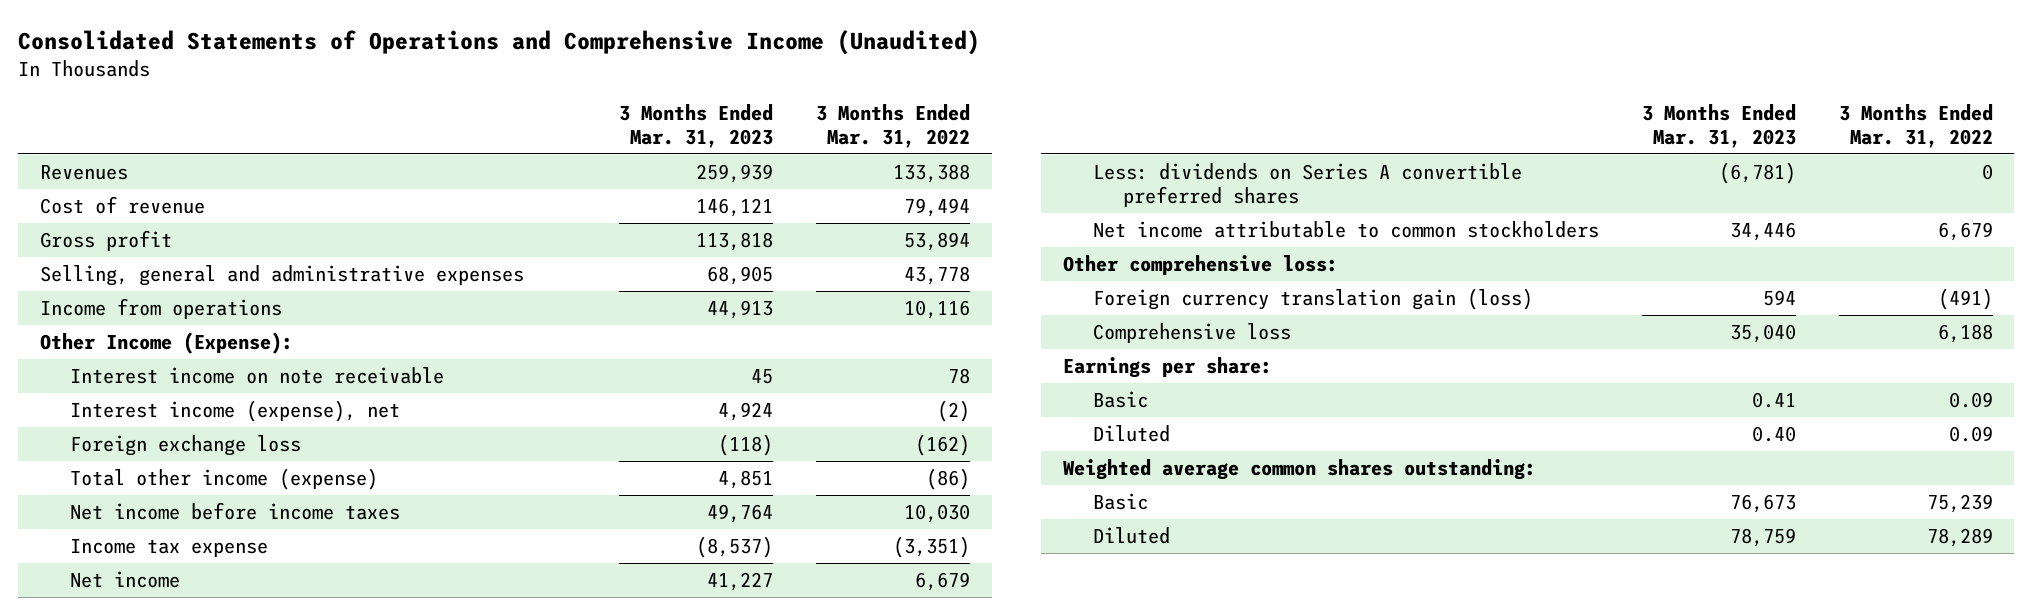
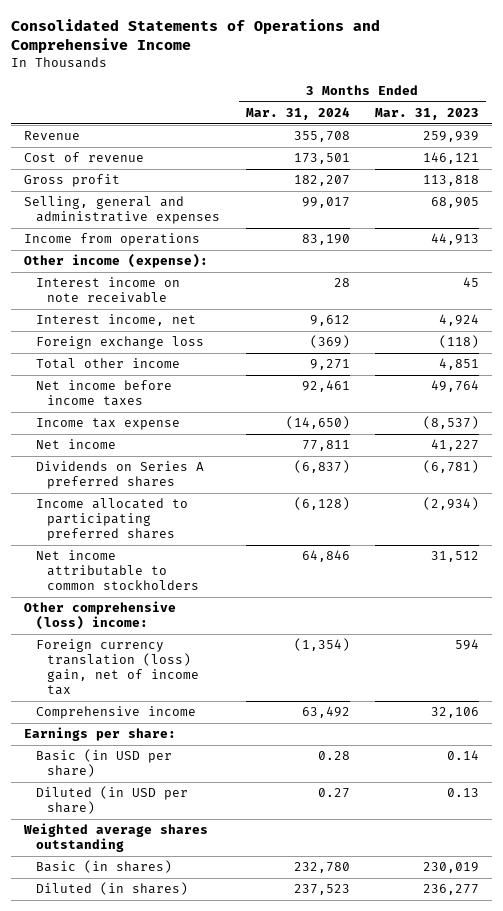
[18,30,981,56] Consolidated Statements of Operations and Comprehensive Income (Unaudited) -> [11,18,381,53] Consolidated Statements of Operations and Comprehensive Income
[816,103,971,148] 3 Months Ended Mar. 31, 2022 -> none
none -> [245,106,350,120] Mar. 31, 2024
[39,164,128,180] Revenues -> [24,131,81,141] Revenue
[39,331,293,354] Other Income (Expense): -> [24,254,209,269] Other income (expense):
[70,399,401,422] Interest income (expense), net -> [35,314,196,327] Interest income, net
[70,467,379,490] Total other income (expense) -> [35,358,180,370] Total other income
[1092,162,1522,208] Less: dividends on Series A convertible preferred shares -> [35,461,204,490] Dividends on Series A preferred shares
none -> [35,498,188,542] Income allocated to participating preferred shares
[1729,221,1796,241] 34,446 -> [431,551,480,563] 31,512
[1062,254,1338,275] Other comprehensive loss: -> [24,601,177,631] Other comprehensive (loss) income:
[1092,287,1533,310] Foreign currency translation gain (loss) -> [35,639,200,695] Foreign currency translation (loss) gain, net of income tax
[1092,322,1291,343] Comprehensive loss -> [35,706,196,720] Comprehensive income
[1729,323,1796,343] 35,040 -> [431,707,480,719] 32,106
[1092,390,1148,408] Basic -> [35,749,172,778] Basic (in USD per share)
[1751,391,1796,408] 0.41 -> [447,750,480,761] 0.14
[1092,424,1170,442] Diluted -> [35,786,188,815] Diluted (in USD per share)
[1751,425,1796,442] 0.40 -> [447,788,480,798] 0.13
[1062,458,1536,480] Weighted average common shares outstanding: -> [23,823,209,853] Weighted average shares outstanding
[1092,492,1148,510] Basic -> [35,860,172,874] Basic (in shares)
[1729,493,1796,513] 76,673 -> [423,862,480,874] 230,019
[1092,526,1170,544] Diluted -> [35,882,188,896] Diluted (in shares)
[1729,527,1796,547] 78,759 -> [423,884,480,896] 236,277

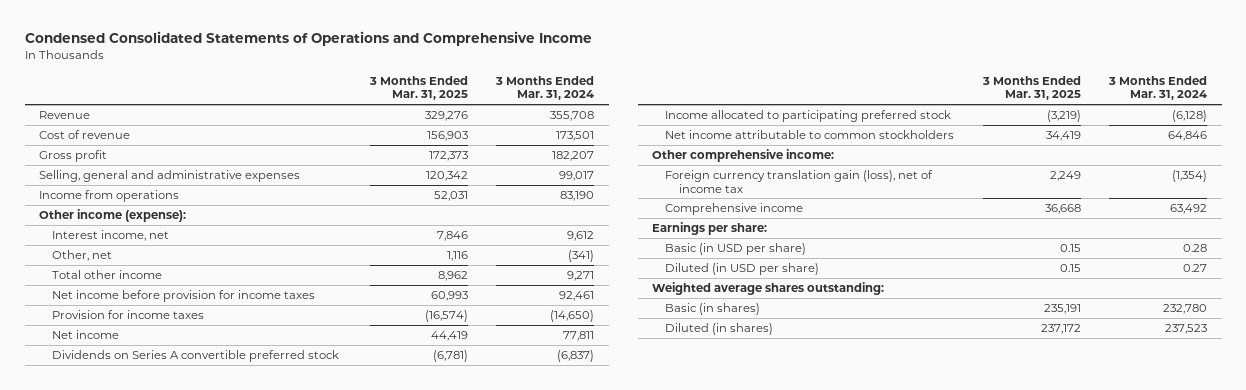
[11,18,381,53] Consolidated Statements of Operations and Comprehensive Income -> [24,31,592,47] Condensed Consolidated Statements of Operations and Comprehensive Income
[375,107,480,120] Mar. 31, 2023 -> none
none -> [368,75,468,101] 3 Months Ended Mar. 31, 2025
[35,277,180,304] Interest income on note receivable -> none
[35,336,204,350] Foreign exchange loss -> none
none -> [52,250,113,262] Other, net
[35,380,172,407] Net income before income taxes -> [52,290,316,303] Net income before provision for income taxes
[35,418,180,431] Income tax expense -> [52,310,205,320] Provision for income taxes
[35,461,204,490] Dividends on Series A preferred shares -> [52,350,340,363] Dividends on Series A convertible preferred stock
[35,498,188,542] Income allocated to participating preferred shares -> [665,110,952,123] Income allocated to participating preferred stock
[24,601,177,631] Other comprehensive (loss) income: -> [652,149,835,163] Other comprehensive income:
[35,639,200,695] Foreign currency translation (loss) gain, net of income tax -> [665,170,934,193] Foreign currency translation gain (loss), net of income tax
[23,823,209,853] Weighted average shares outstanding -> [652,282,885,296] Weighted average shares outstanding:

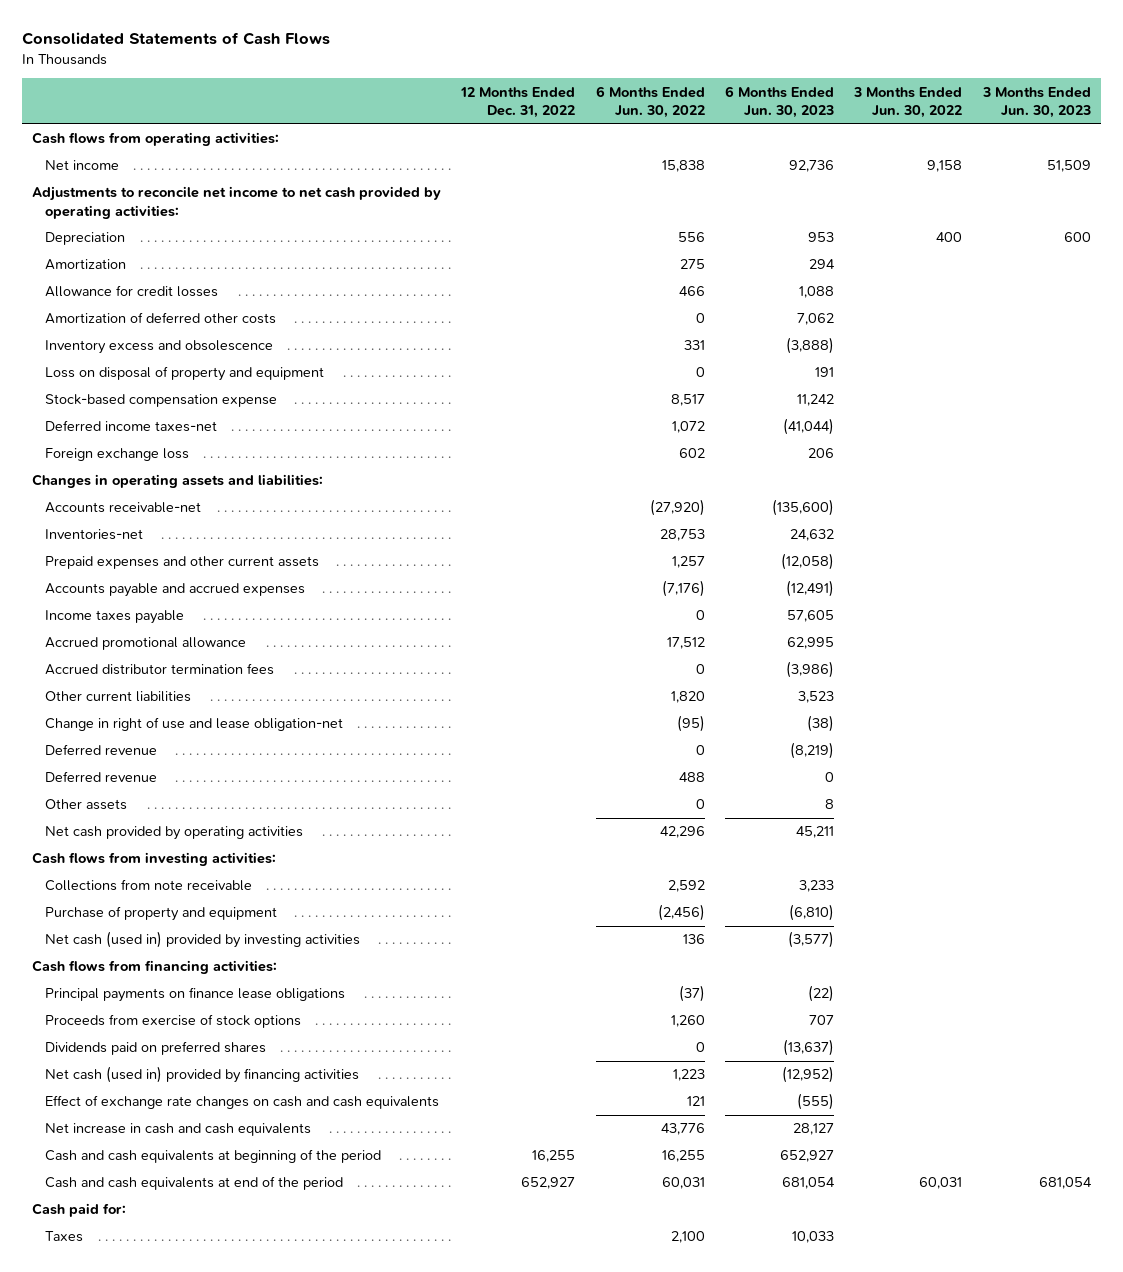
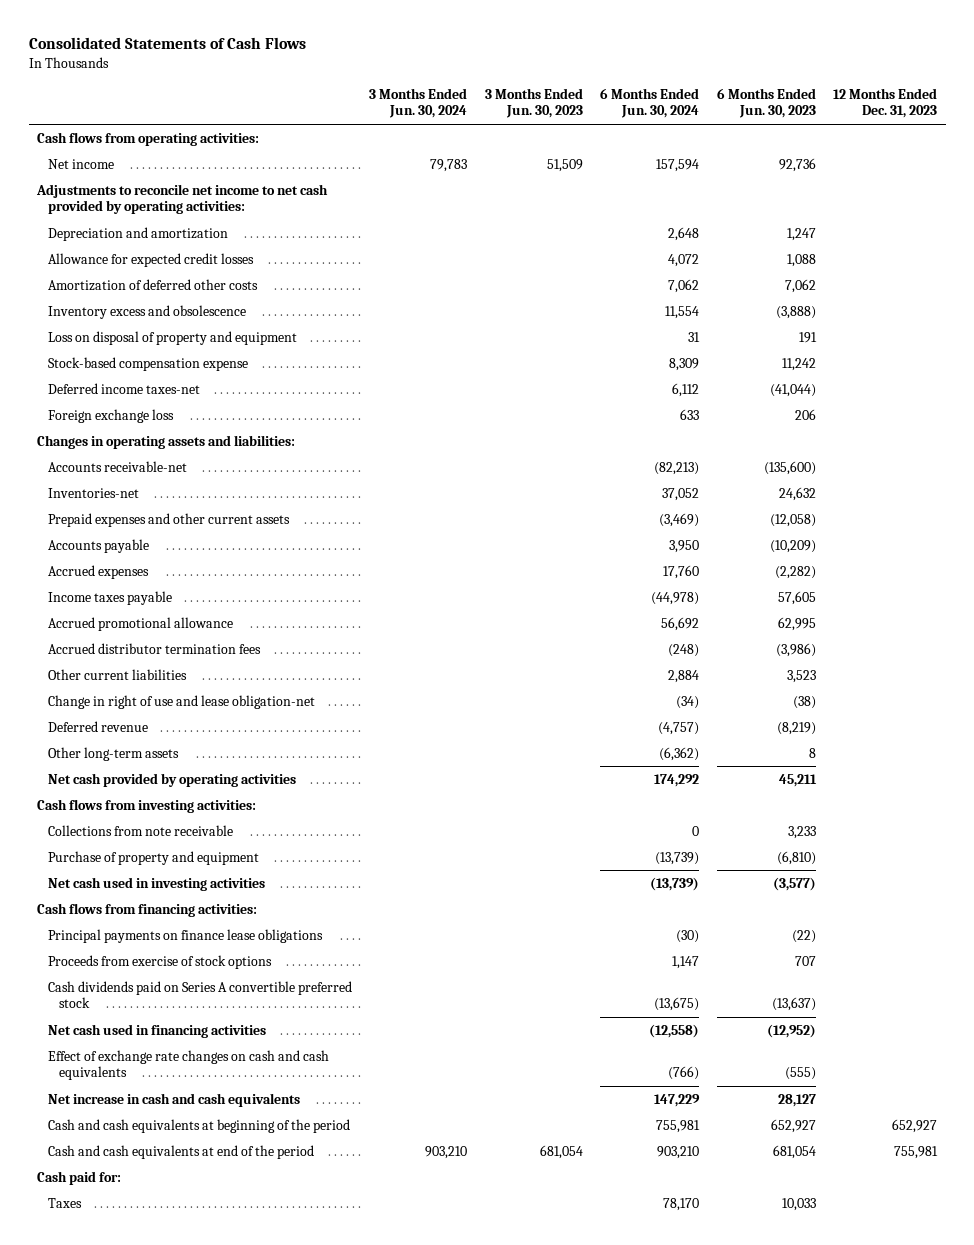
[460,86,576,119] 12 Months Ended Dec. 31, 2022 -> none
[595,85,705,119] 6 Months Ended Jun. 30, 2022 -> none
[853,86,963,119] 3 Months Ended Jun. 30, 2022 -> none
none -> [369,87,468,119] 3 Months Ended Jun. 30, 2024
none -> [600,87,700,119] 6 Months Ended Jun. 30, 2024
none -> [832,87,937,119] 12 Months Ended Dec. 31, 2023
[44,232,125,246] Depreciation -> none
[44,259,126,271] Amortization -> none
none -> [48,226,229,241] Depreciation and amortization
[44,285,218,298] Allowance for credit losses -> [48,252,255,267] Allowance for expected credit losses
[44,583,305,598] Accounts payable and accrued expenses -> none
none -> [48,538,150,553] Accounts payable
none -> [48,564,150,579] Accrued expenses
[44,771,157,783] Deferred revenue -> none
[44,799,127,811] Other assets -> [48,746,180,761] Other long-term assets
[44,931,360,949] Net cash (used in) provided by investing activities -> [48,876,266,891] Net cash used in investing activities
[44,1041,266,1056] Dividends paid on preferred shares -> [48,980,353,1009] Cash dividends paid on Series A convertible preferred stock
[44,1066,359,1084] Net cash (used in) provided by financing activities -> [48,1023,267,1038] Net cash used in financing activities

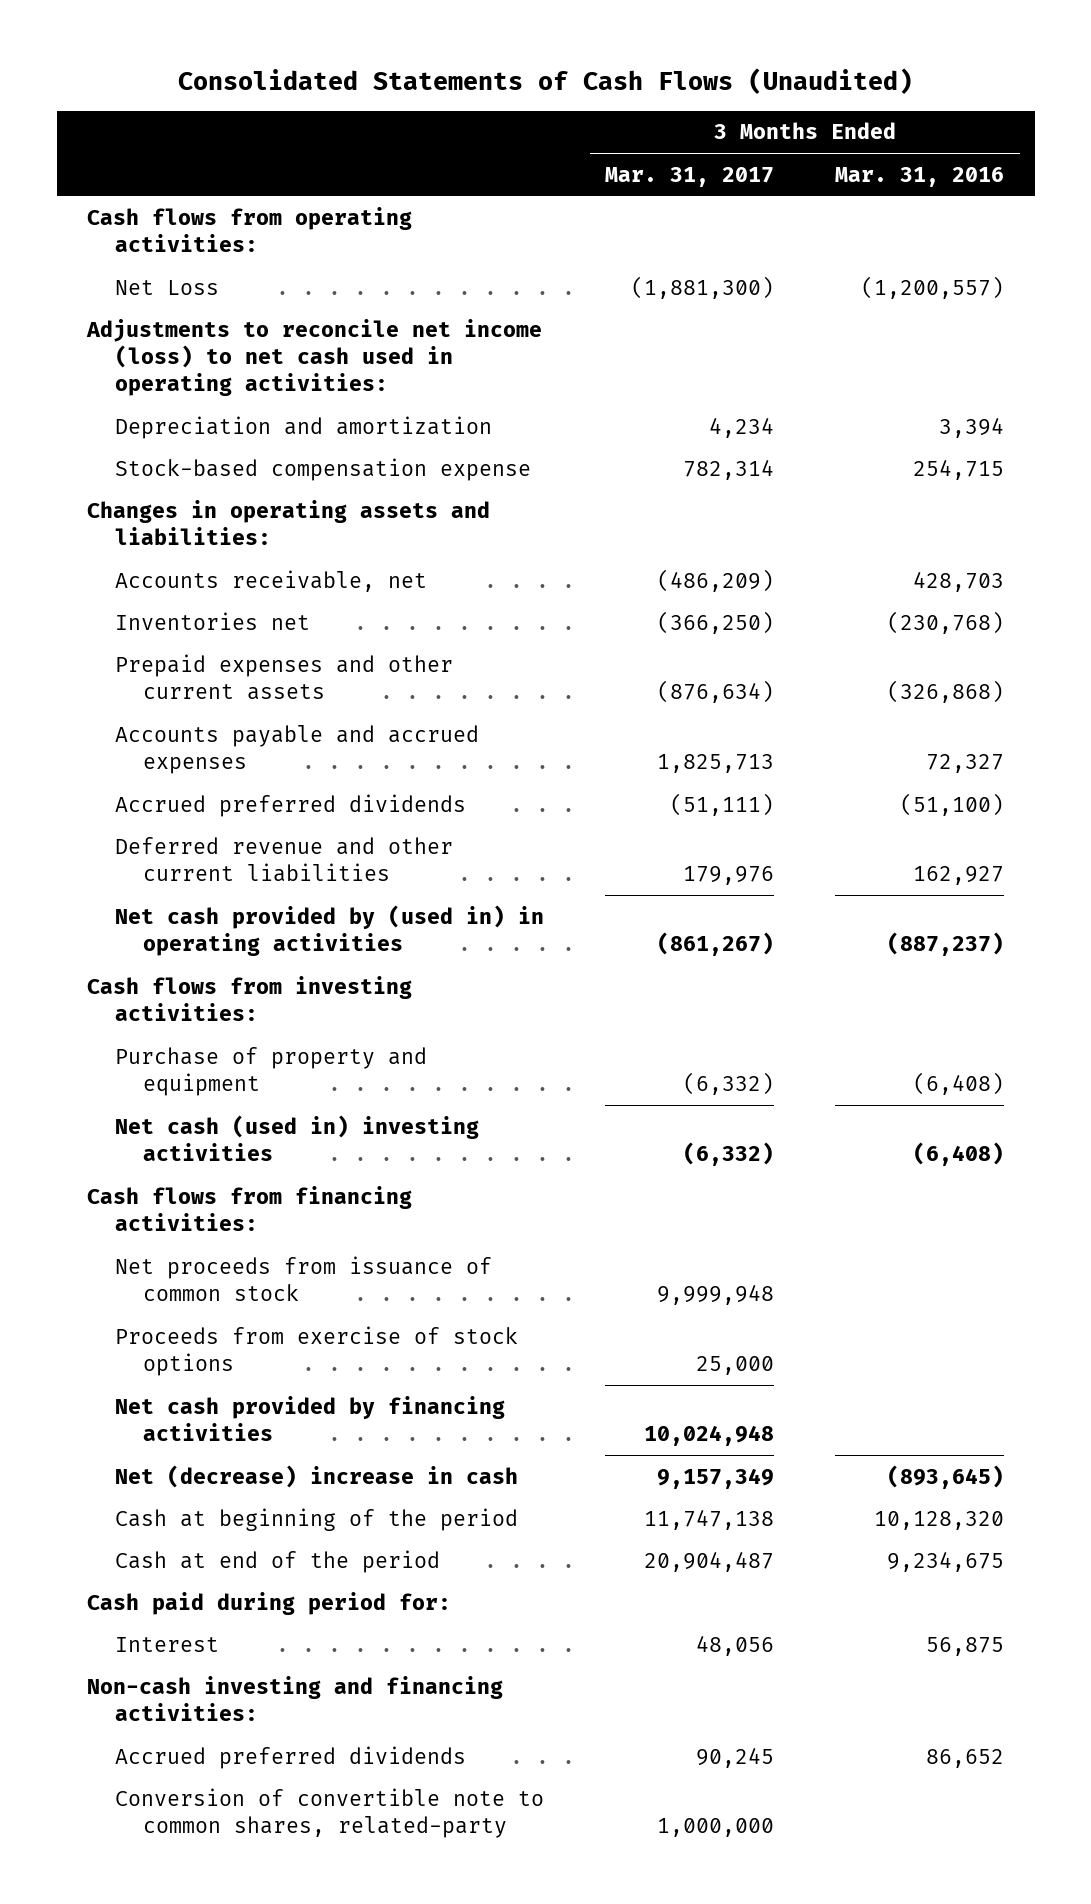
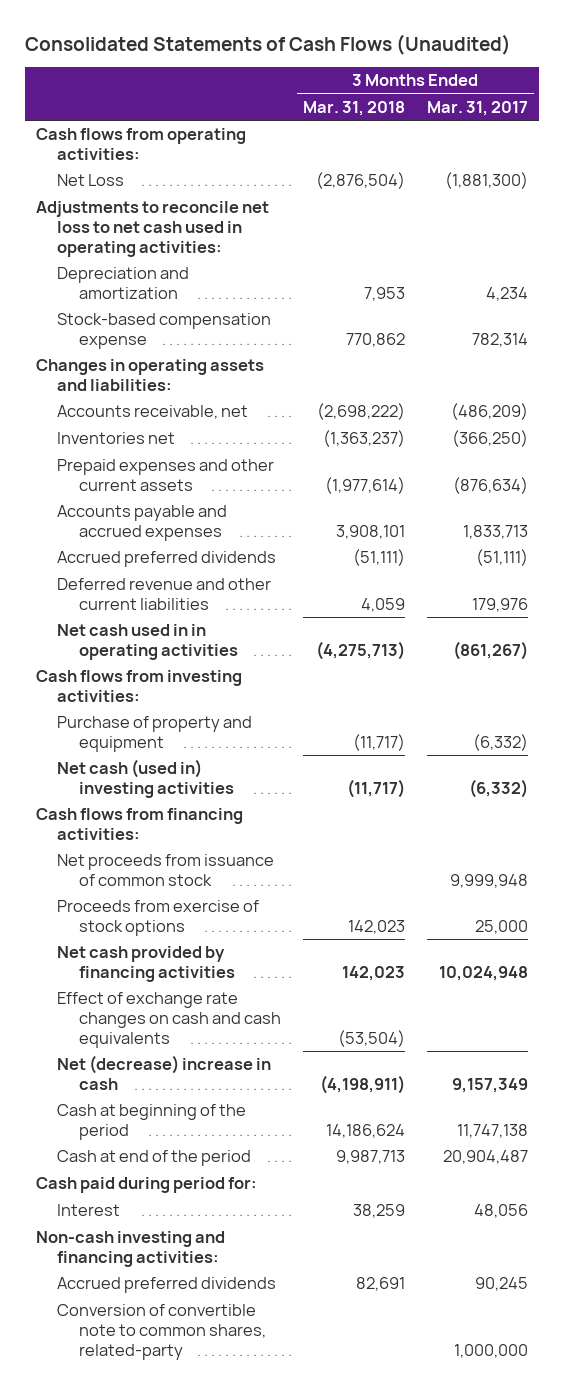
[835,166,1005,187] Mar. 31, 2016 -> none
none -> [302,101,405,117] Mar. 31, 2018
[86,318,543,397] Adjustments to reconcile net income (loss) to net cash used in operating activities: -> [35,201,269,257] Adjustments to reconcile net loss to net cash used in operating activities:
[657,753,775,773] 1,825,713 -> [462,524,528,539] 1,833,713
[115,904,545,956] Net cash provided by (used in) in operating activities -> [57,624,238,660] Net cash used in in operating activities
none -> [57,992,281,1048] Effect of exchange rate changes on cash and cash equivalents

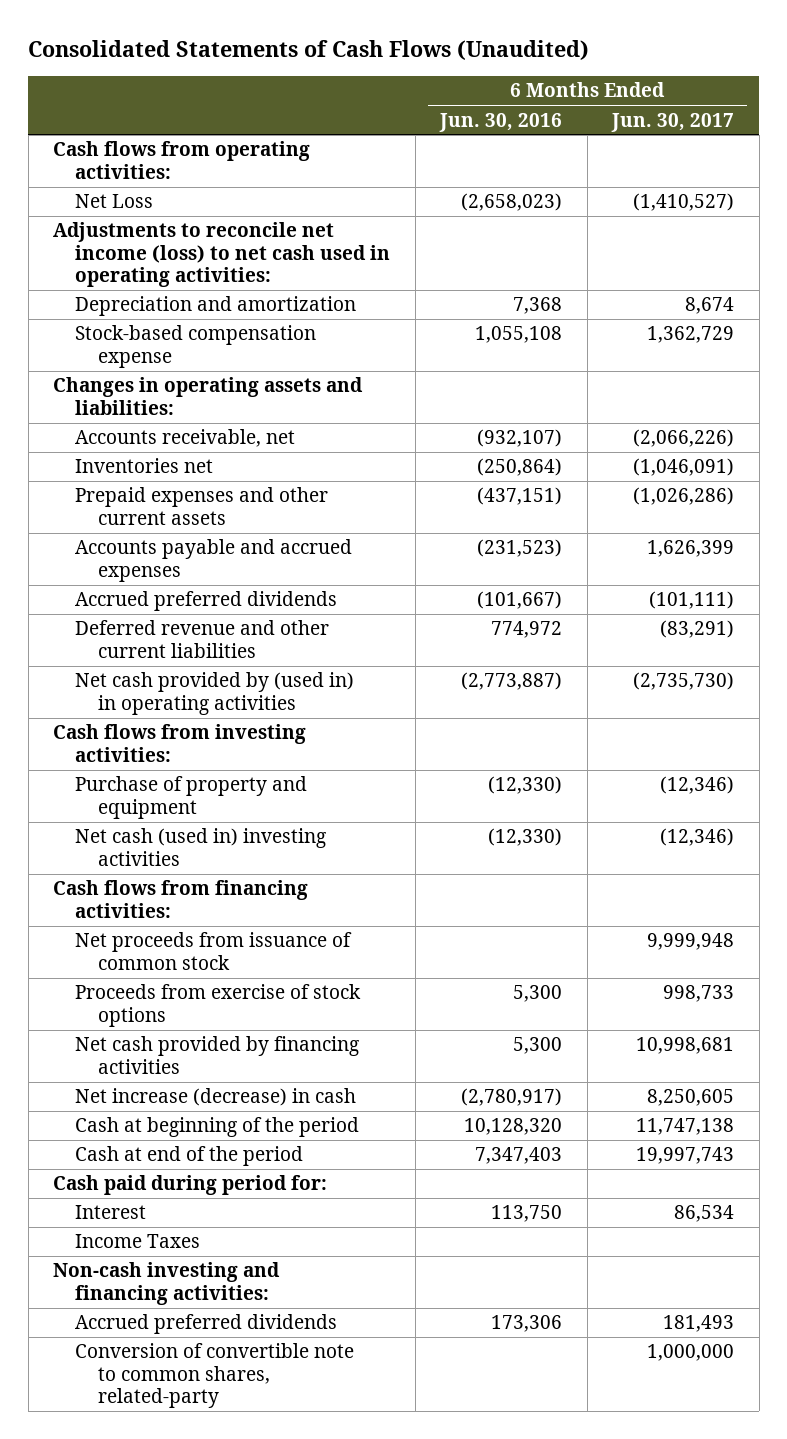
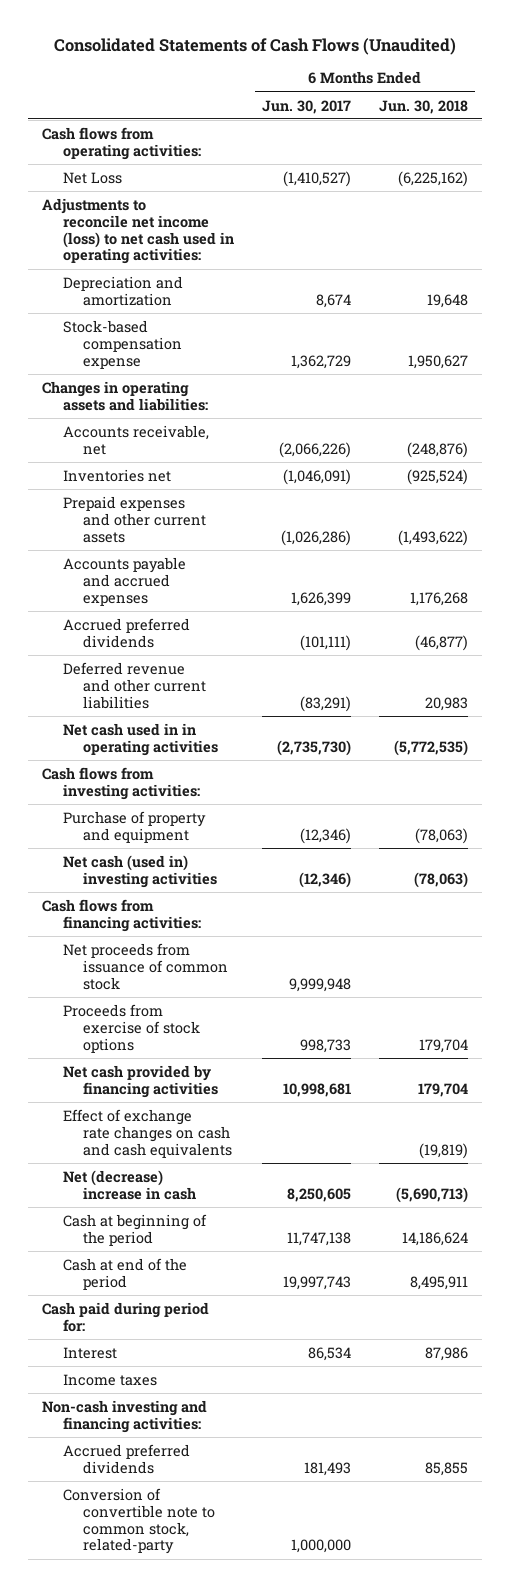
[439,112,563,132] Jun. 30, 2016 -> none
none -> [379,99,469,114] Jun. 30, 2018
[75,672,355,715] Net cash provided by (used in) in operating activities -> [62,722,219,756] Net cash used in in operating activities
none -> [62,1108,233,1158] Effect of exchange rate changes on cash and cash equivalents
[75,1088,357,1107] Net increase (decrease) in cash -> [62,1169,197,1200] Net (decrease) increase in cash
[75,1234,201,1249] Income Taxes -> [62,1373,157,1386] Income taxes
[75,1343,355,1409] Conversion of convertible note to common shares, related-party -> [62,1487,216,1555] Conversion of convertible note to common stock, related-party

